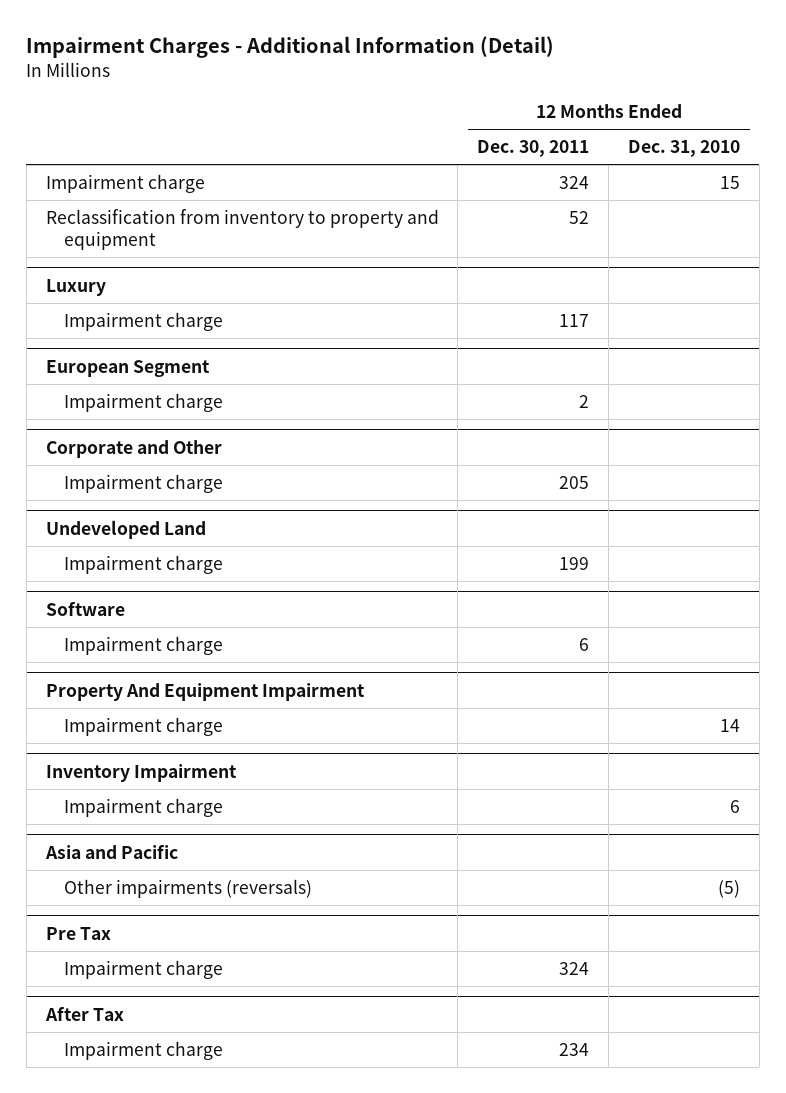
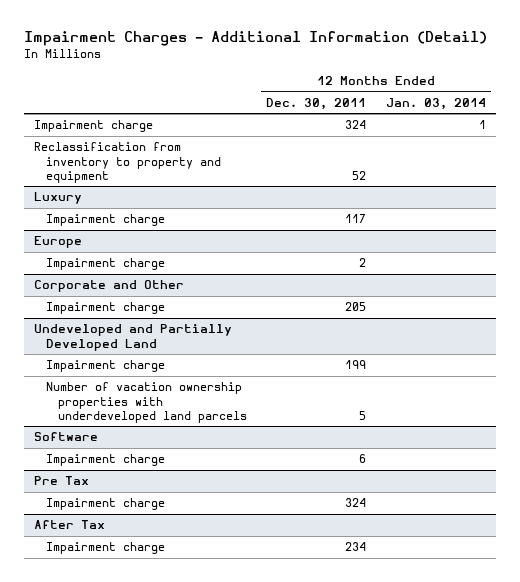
[627,140,740,158] Dec. 31, 2010 -> none
none -> [386,97,487,110] Jan. 03, 2014
[45,359,210,377] European Segment -> none
none -> [34,236,83,249] Europe
[45,519,206,539] Undeveloped Land -> none
none -> [34,324,233,351] Undeveloped and Partially Developed Land
none -> [45,382,247,424] Number of vacation ownership properties with underdeveloped land parcels
[45,682,365,701] Property And Equipment Impairment -> none
[64,716,224,736] Impairment charge -> none
[45,763,237,782] Inventory Impairment -> none
[64,797,224,817] Impairment charge -> none
[44,843,178,859] Asia and Pacific -> none
[64,878,313,898] Other impairments (reversals) -> none

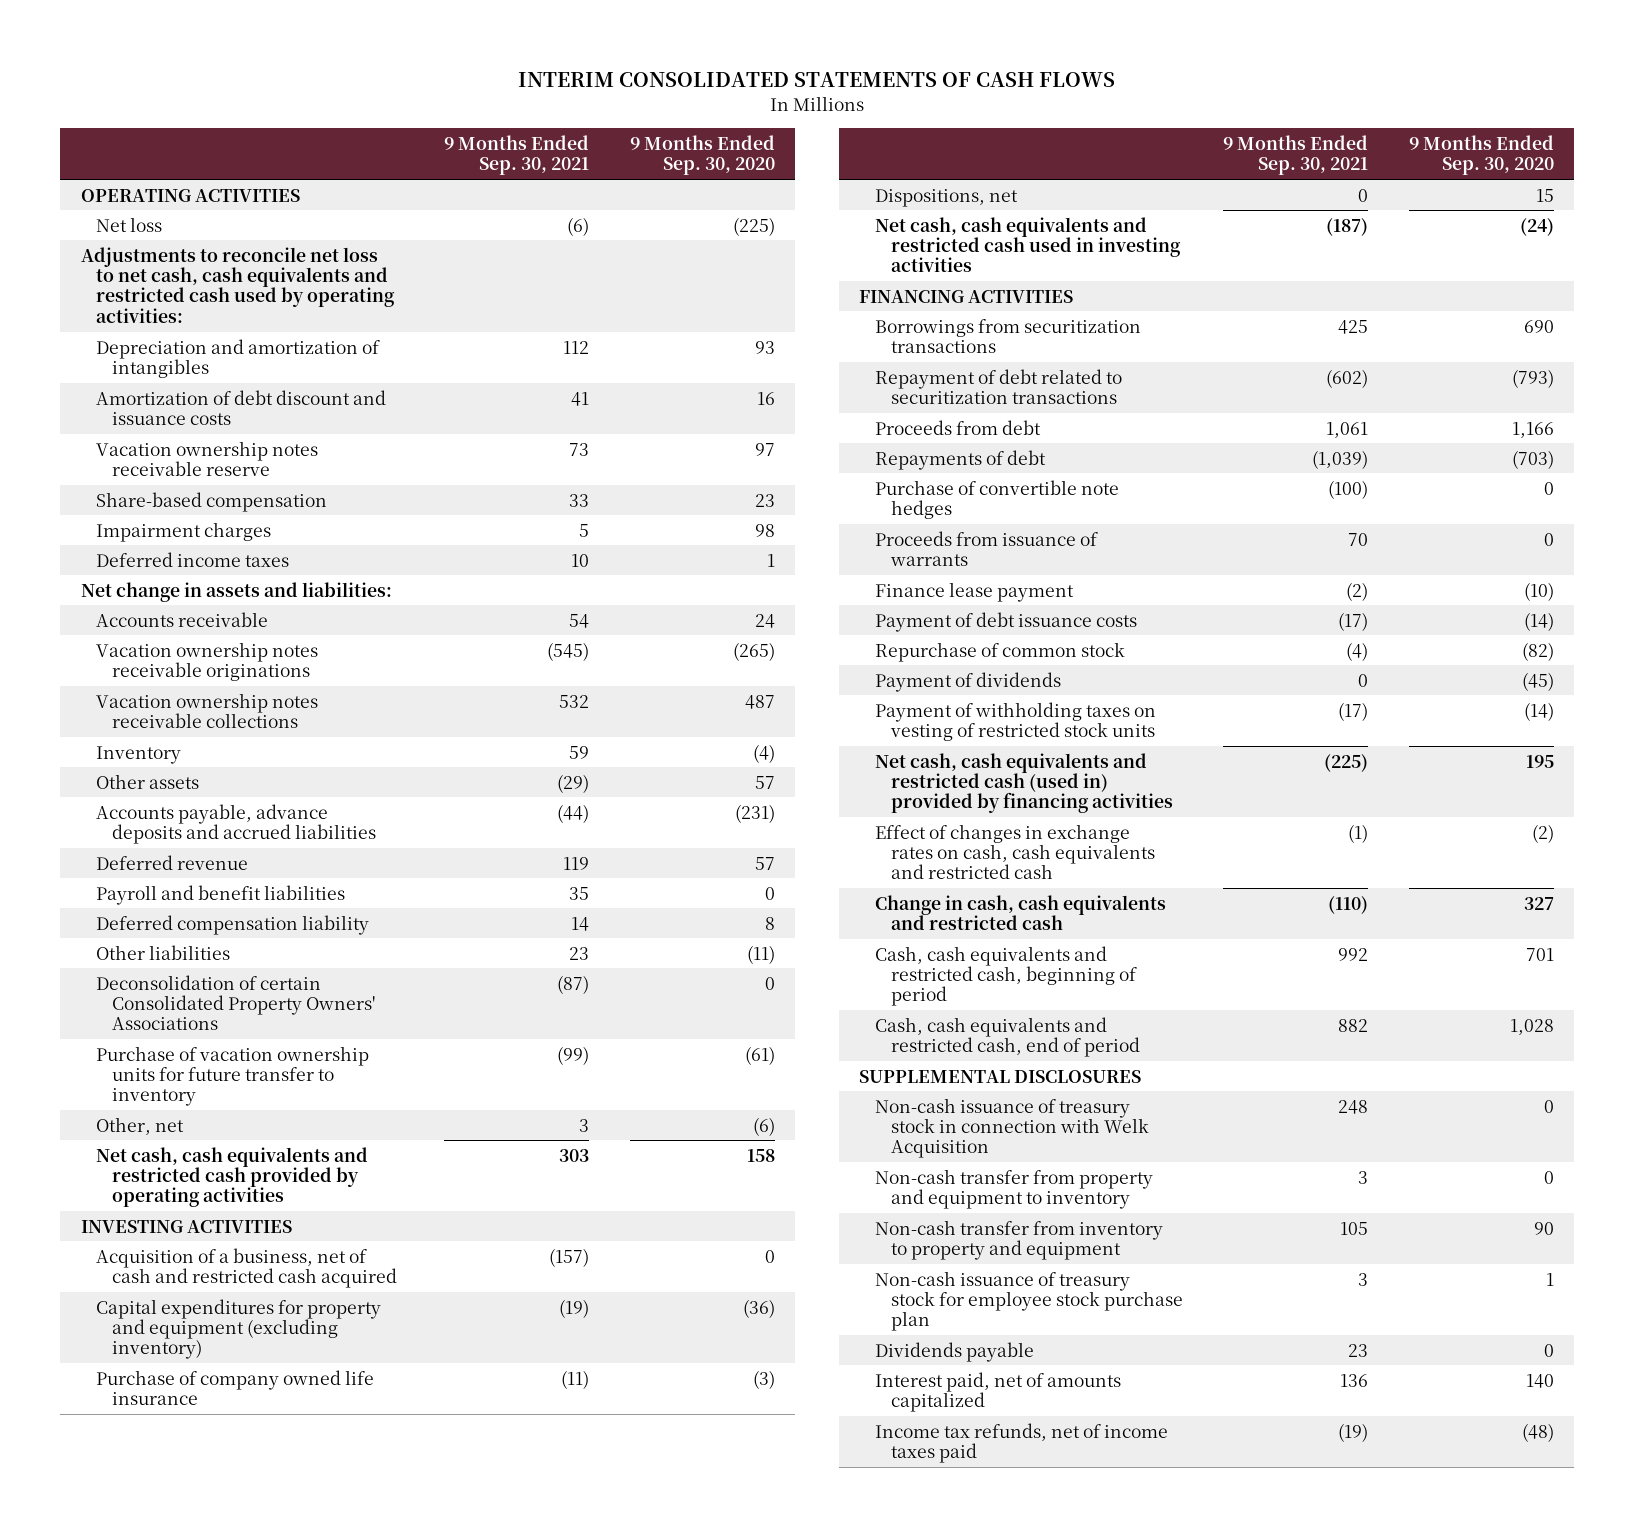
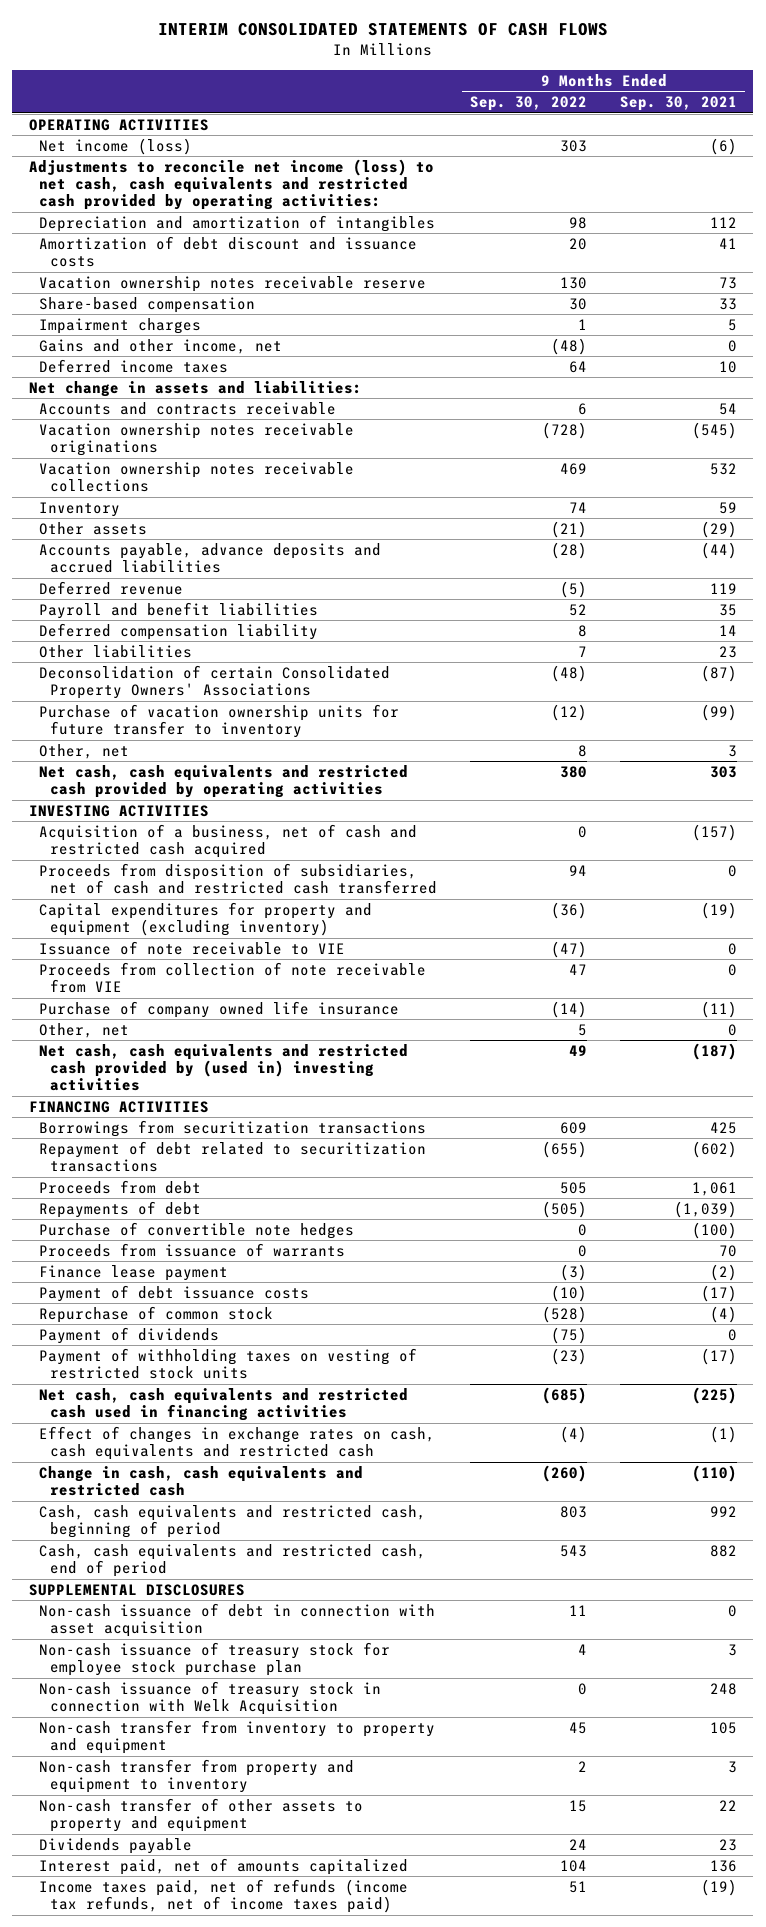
[630,134,776,176] 9 Months Ended Sep. 30, 2020 -> none
none -> [470,96,588,112] Sep. 30, 2022
[96,216,163,232] Net loss -> [39,137,193,155] Net income (loss)
[80,246,396,323] Adjustments to reconcile net loss to net cash, cash equivalents and restricted cash used by operating activities: -> [28,158,434,211] Adjustments to reconcile net income (loss) to net cash, cash equivalents and restricted cash provided by operating activities:
none -> [39,338,283,354] Gains and other income, net
[96,611,269,627] Accounts receivable -> [39,401,337,415] Accounts and contracts receivable
none -> [39,862,438,895] Proceeds from disposition of subsidiaries, net of cash and restricted cash transferred
none -> [39,940,346,955] Issuance of note receivable to VIE
none -> [39,961,427,994] Proceeds from collection of note receivable from VIE
[874,188,1018,207] Dispositions, net -> [39,1022,130,1038] Other, net
[874,216,1181,273] Net cash, cash equivalents and restricted cash used in investing activities -> [39,1043,409,1092] Net cash, cash equivalents and restricted cash provided by (used in) investing activities
[874,752,1173,814] Net cash, cash equivalents and restricted cash (used in) provided by financing activities -> [39,1387,409,1422] Net cash, cash equivalents and restricted cash used in financing activities
none -> [39,1602,436,1638] Non-cash issuance of debt in connection with asset acquisition
[874,1270,1183,1332] Non-cash issuance of treasury stock for employee stock purchase plan -> [39,1641,391,1677] Non-cash issuance of treasury stock for employee stock purchase plan
[874,1168,1153,1209] Non-cash transfer from property and equipment to inventory -> [39,1758,355,1794] Non-cash transfer from property and equipment to inventory
none -> [39,1797,364,1833] Non-cash transfer of other assets to property and equipment
[874,1422,1168,1463] Income tax refunds, net of income taxes paid -> [39,1878,409,1914] Income taxes paid, net of refunds (income tax refunds, net of income taxes paid)

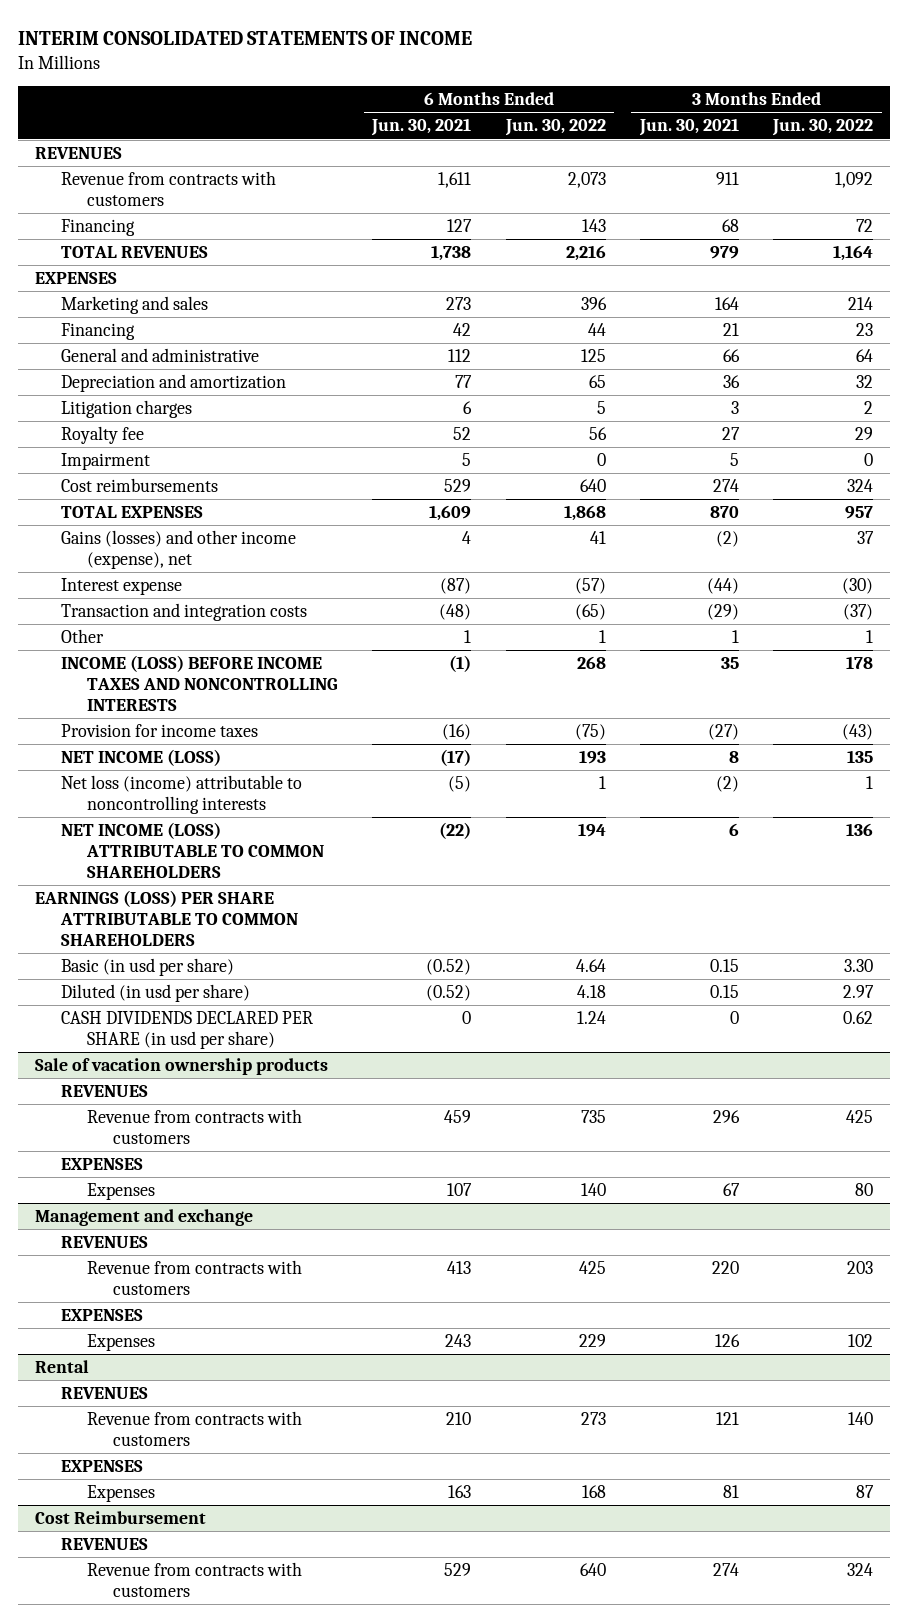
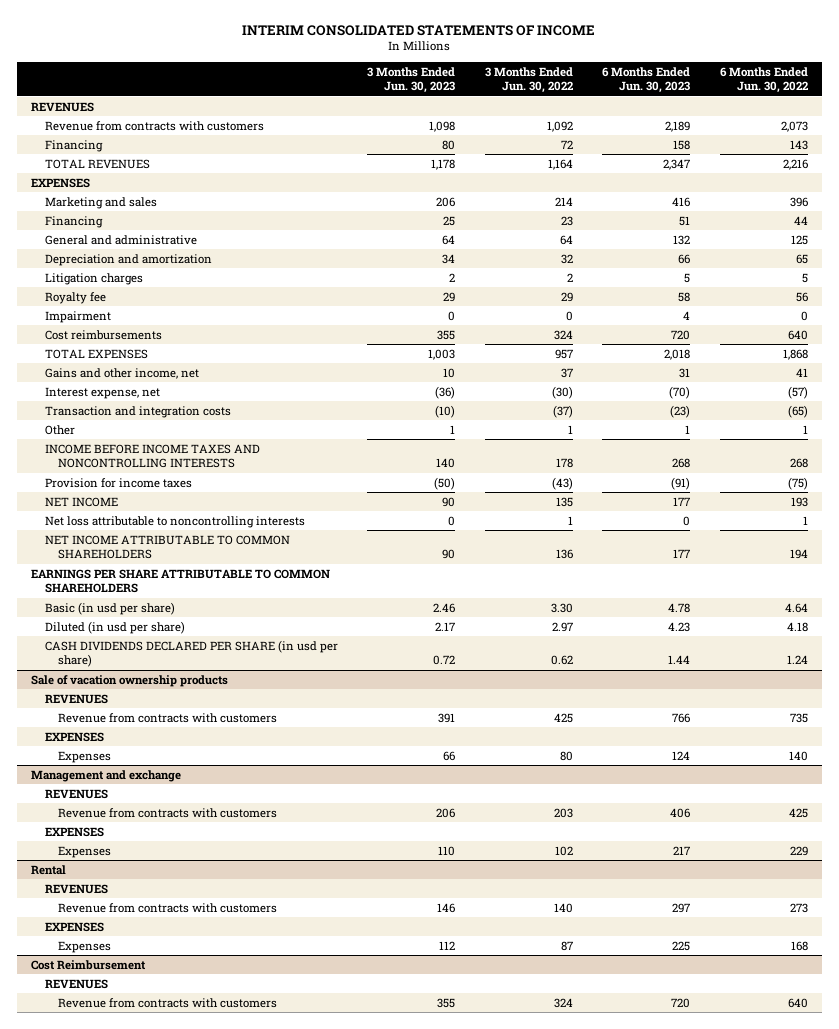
[371,118,472,137] Jun. 30, 2021 -> none
[638,118,739,137] Jun. 30, 2021 -> none
none -> [367,66,456,94] 3 Months Ended Jun. 30, 2023
none -> [602,66,691,94] 6 Months Ended Jun. 30, 2023
[60,530,296,569] Gains (losses) and other income (expense), net -> [44,367,199,379] Gains and other income, net
[60,578,182,596] Interest expense -> [44,386,160,399] Interest expense, net
[60,655,338,711] INCOME (LOSS) BEFORE INCOME TAXES AND NONCONTROLLING INTERESTS -> [44,443,260,469] INCOME BEFORE INCOME TAXES AND NONCONTROLLING INTERESTS
[60,749,221,767] NET INCOME (LOSS) -> [44,496,118,507] NET INCOME
[60,775,302,814] Net loss (income) attributable to noncontrolling interests -> [44,515,305,528] Net loss attributable to noncontrolling interests
[60,822,324,878] NET INCOME (LOSS) ATTRIBUTABLE TO COMMON SHAREHOLDERS -> [44,534,290,560] NET INCOME ATTRIBUTABLE TO COMMON SHAREHOLDERS
[35,890,298,946] EARNINGS (LOSS) PER SHARE ATTRIBUTABLE TO COMMON SHAREHOLDERS -> [31,568,331,594] EARNINGS PER SHARE ATTRIBUTABLE TO COMMON SHAREHOLDERS

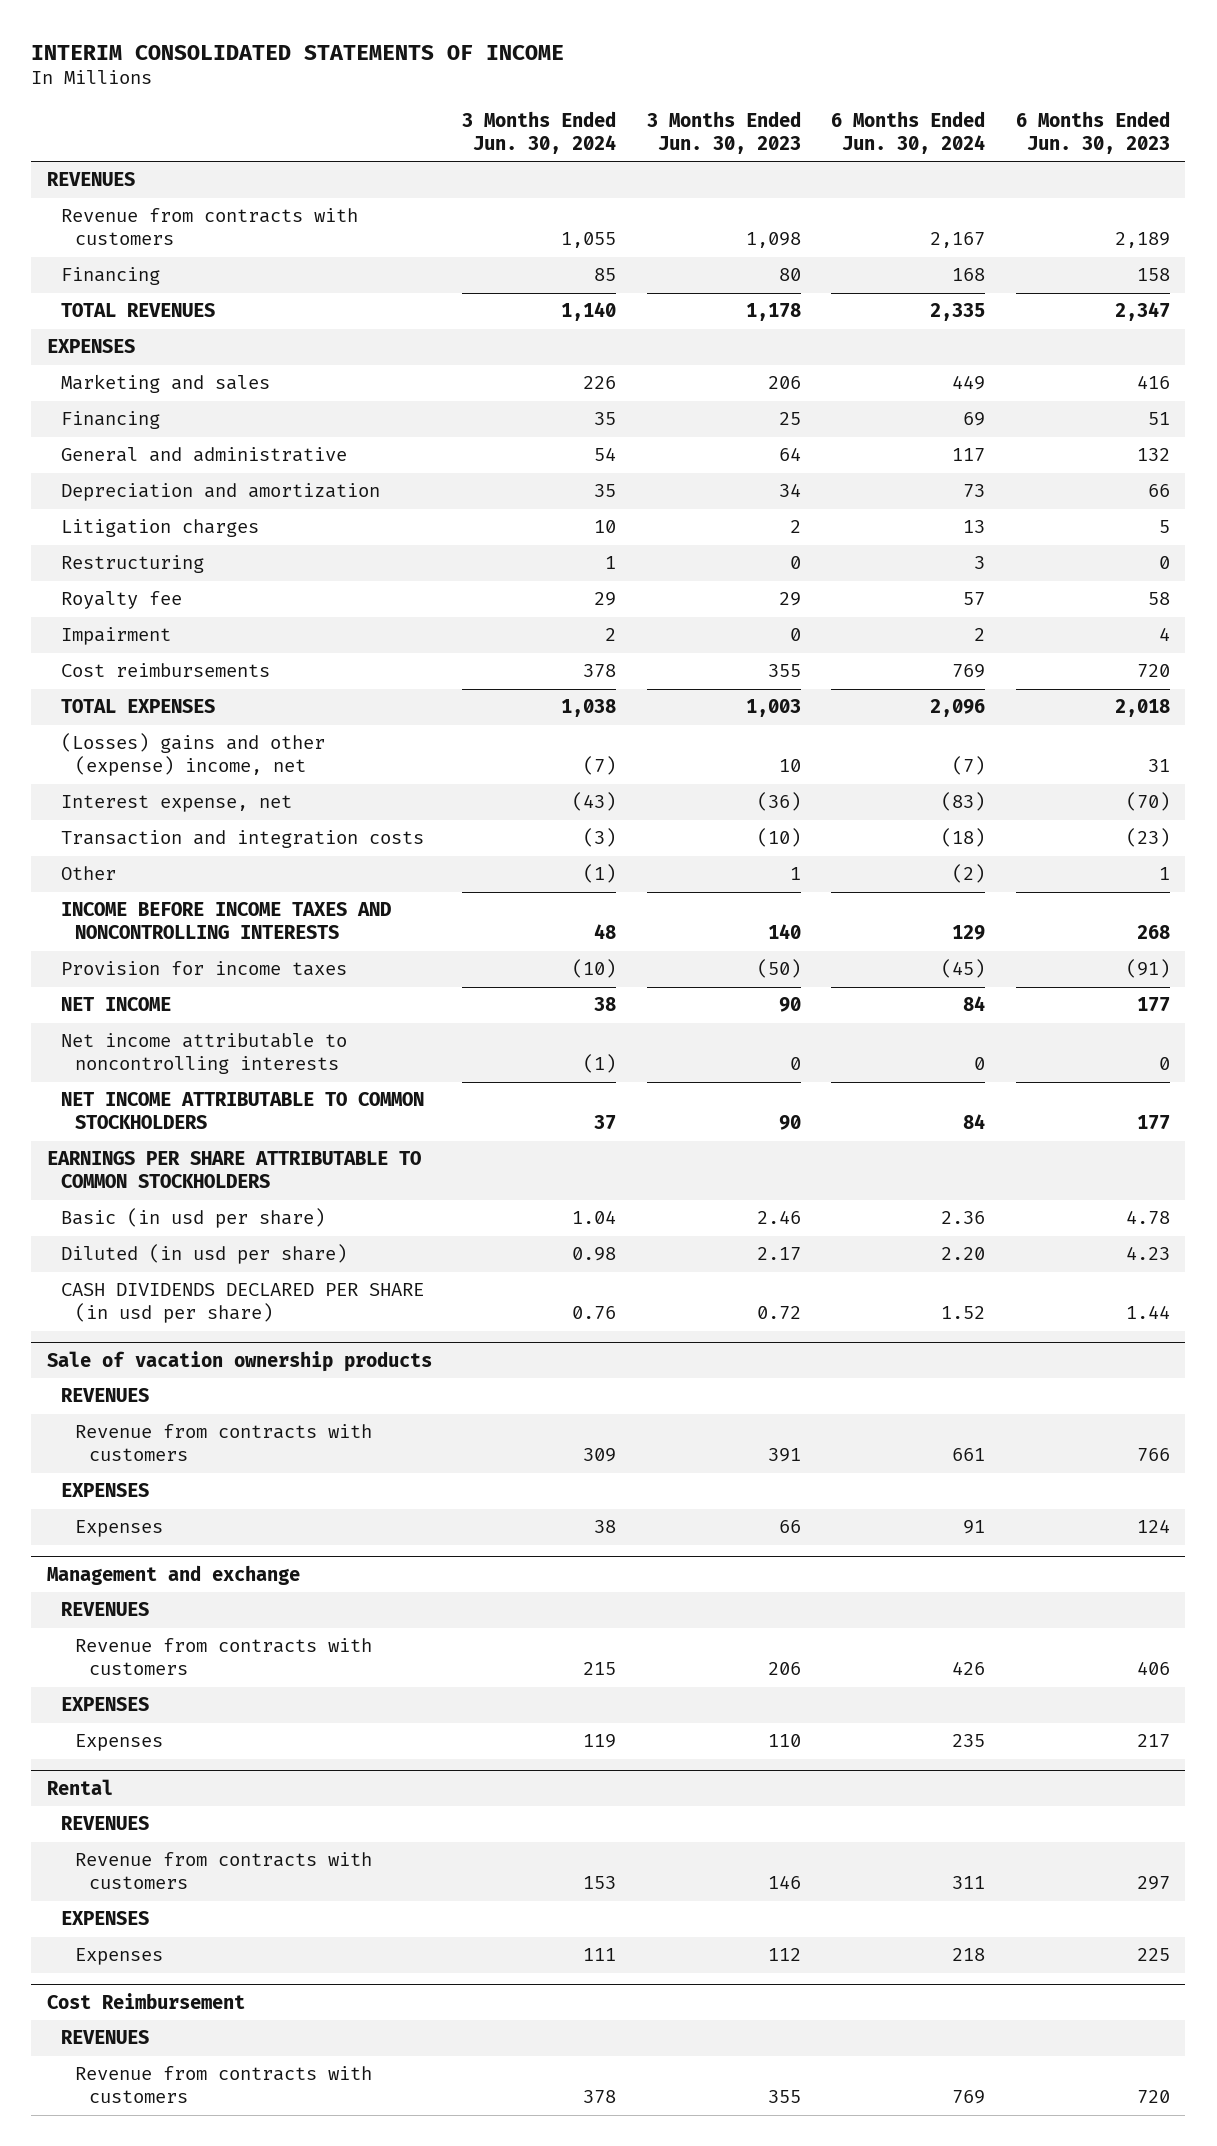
[484,66,573,94] 3 Months Ended Jun. 30, 2022 -> none
[719,66,808,94] 6 Months Ended Jun. 30, 2022 -> none
none -> [462,110,617,154] 3 Months Ended Jun. 30, 2024
none -> [831,110,986,154] 6 Months Ended Jun. 30, 2024
none -> [60,555,204,574] Restructuring
[44,367,199,379] Gains and other income, net -> [60,733,325,776] (Losses) gains and other (expense) income, net
[44,515,305,528] Net loss attributable to noncontrolling interests -> [60,1033,347,1074] Net income attributable to noncontrolling interests
[44,534,290,560] NET INCOME ATTRIBUTABLE TO COMMON SHAREHOLDERS -> [60,1092,424,1129] NET INCOME ATTRIBUTABLE TO COMMON STOCKHOLDERS
[31,568,331,594] EARNINGS PER SHARE ATTRIBUTABLE TO COMMON SHAREHOLDERS -> [46,1151,421,1188] EARNINGS PER SHARE ATTRIBUTABLE TO COMMON STOCKHOLDERS

